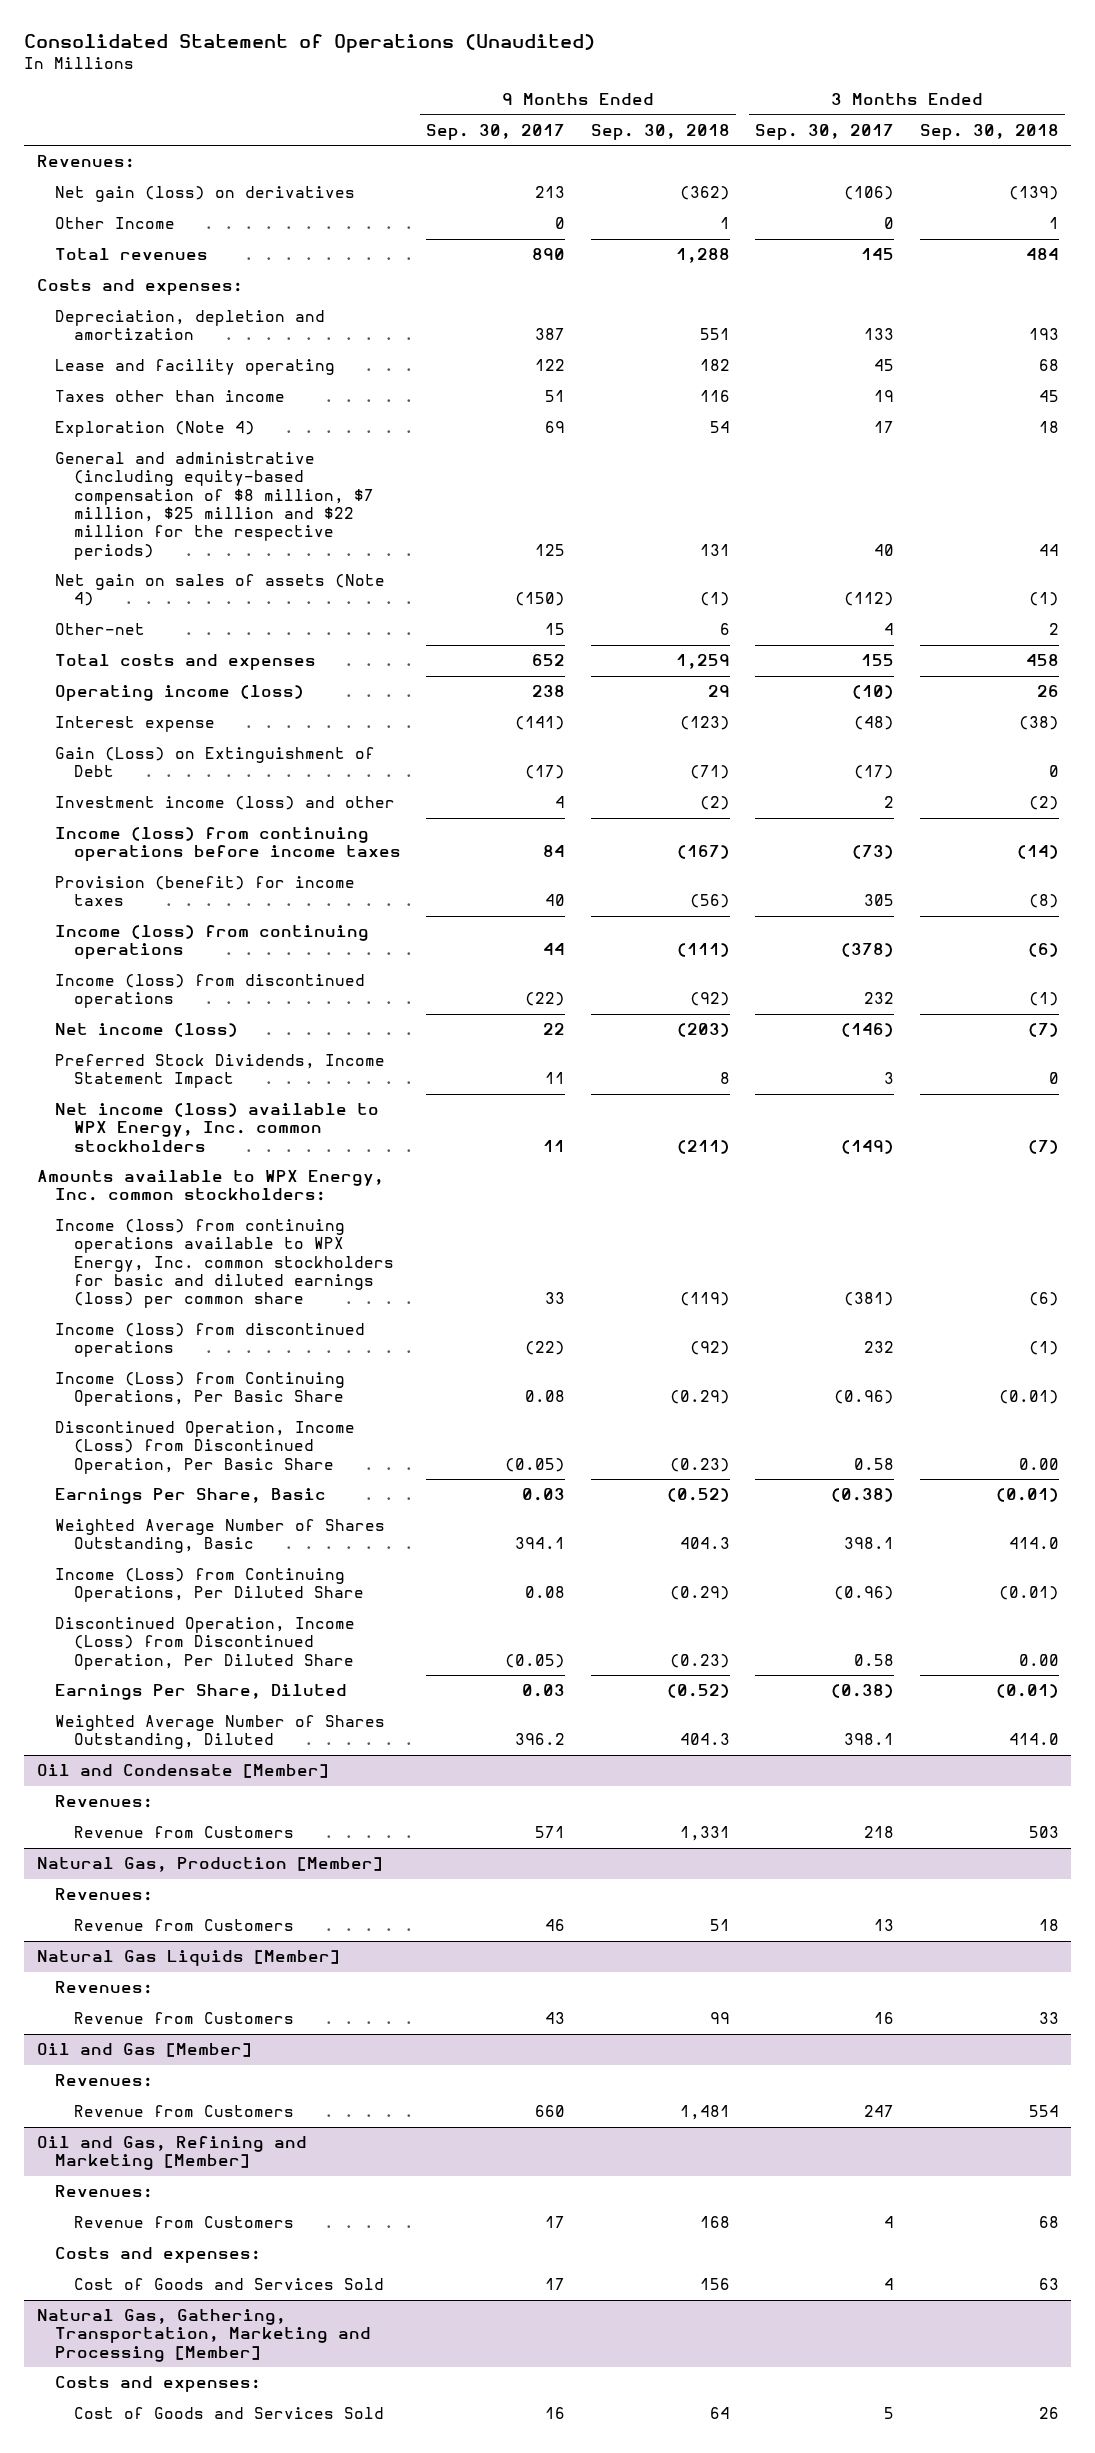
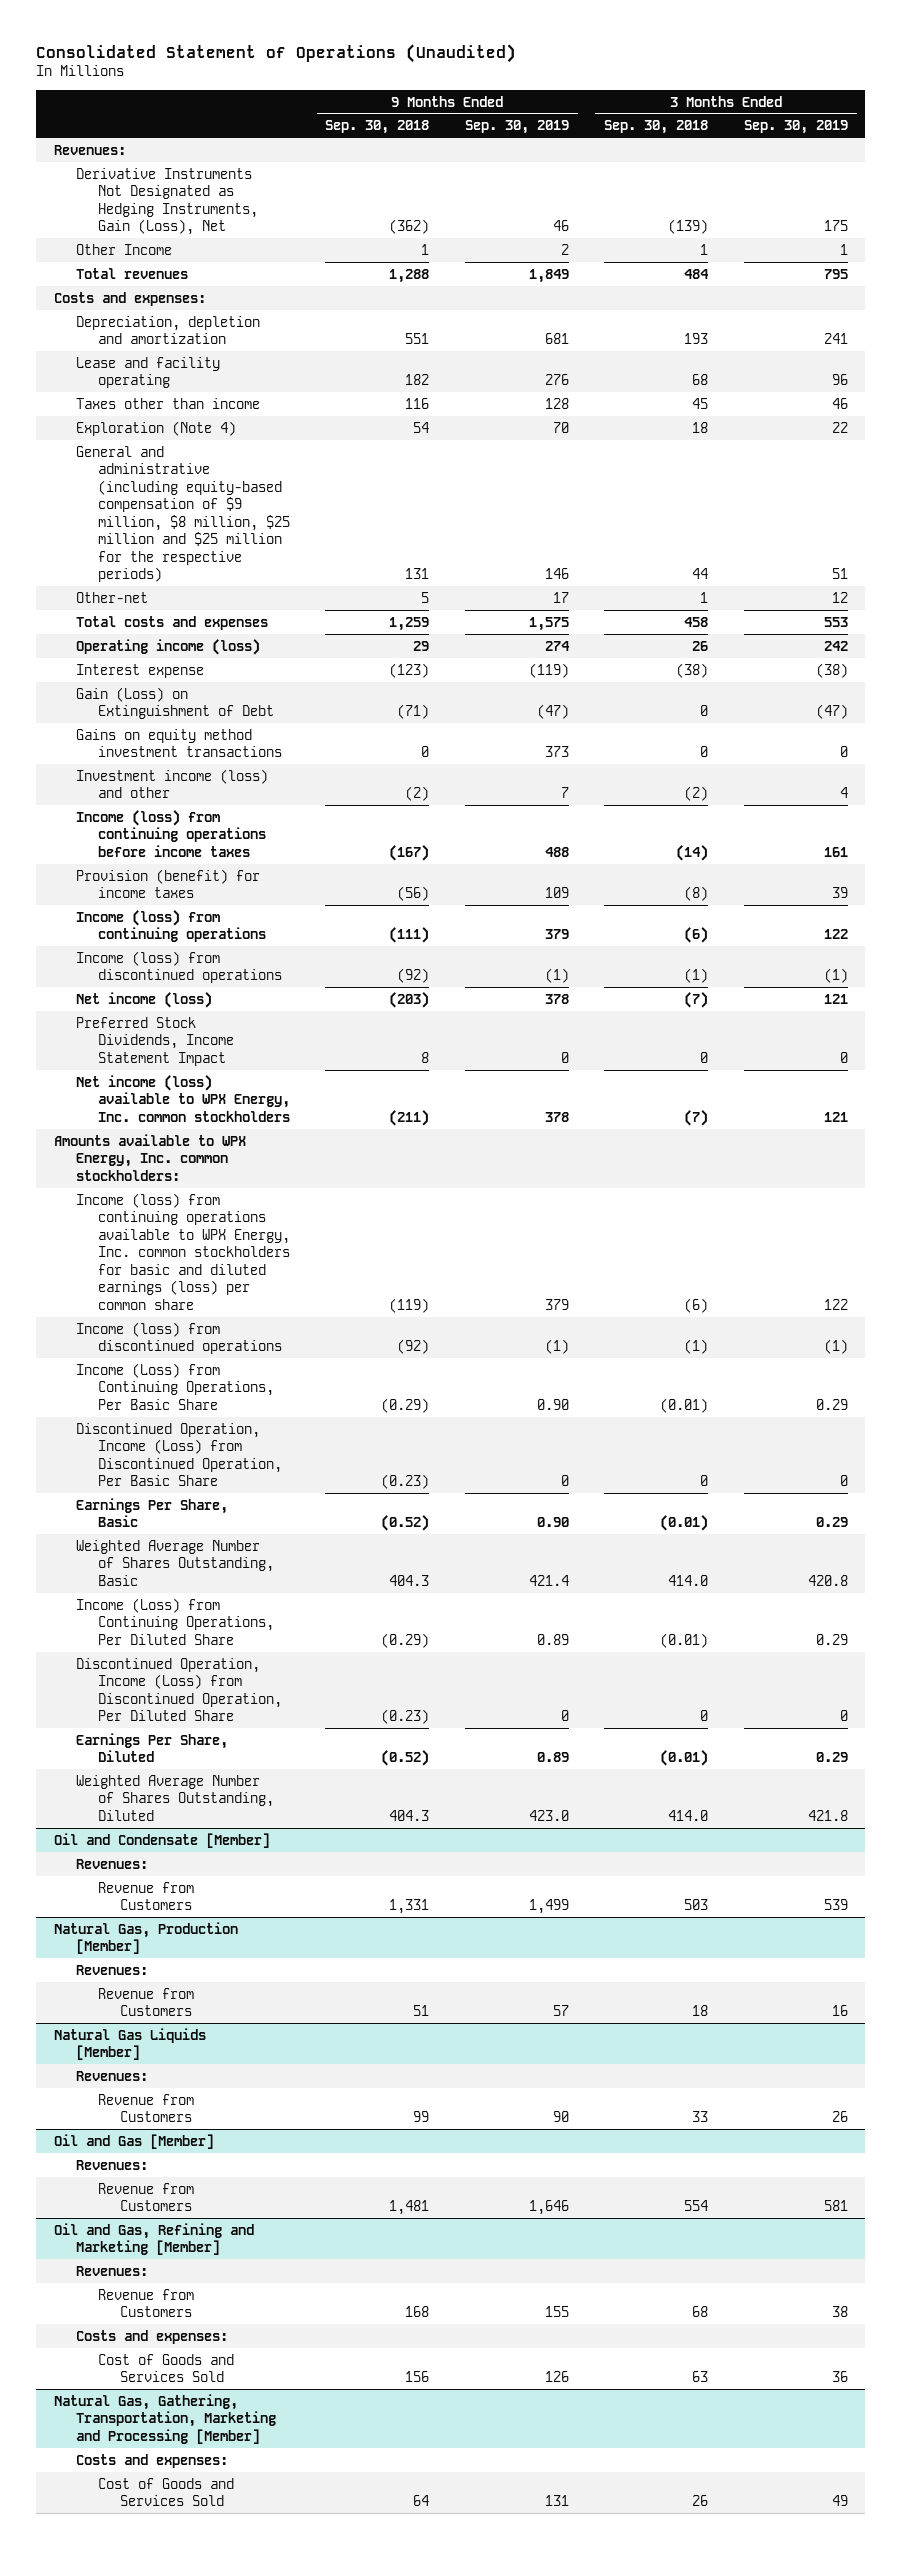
[426,123,566,140] Sep. 30, 2017 -> none
[755,123,895,140] Sep. 30, 2017 -> none
none -> [464,120,569,135] Sep. 30, 2019
none -> [743,120,848,135] Sep. 30, 2019
[55,186,356,203] Net gain (loss) on derivatives -> [75,167,258,236] Derivative Instruments Not Designated as Hedging Instruments, Gain (Loss), Net
[55,574,386,607] Net gain on sales of assets (Note 4) -> none
[55,452,375,560] General and administrative (including equity-based compensation of $8 million, $7 million, $25 million and $22 million for the respective periods) -> [75,445,290,583] General and administrative (including equity-based compensation of $9 million, $8 million, $25 million and $25 million for the respective periods)
[719,623,730,636] 6 -> [421,591,430,603] 5
[1048,623,1059,636] 2 -> [700,591,709,603] 1
none -> [75,728,282,758] Gains on equity method investment transactions
[1018,1457,1059,1470] 0.00 -> [700,1475,709,1487] 0
[1018,1653,1059,1666] 0.00 -> [700,1710,709,1722] 0

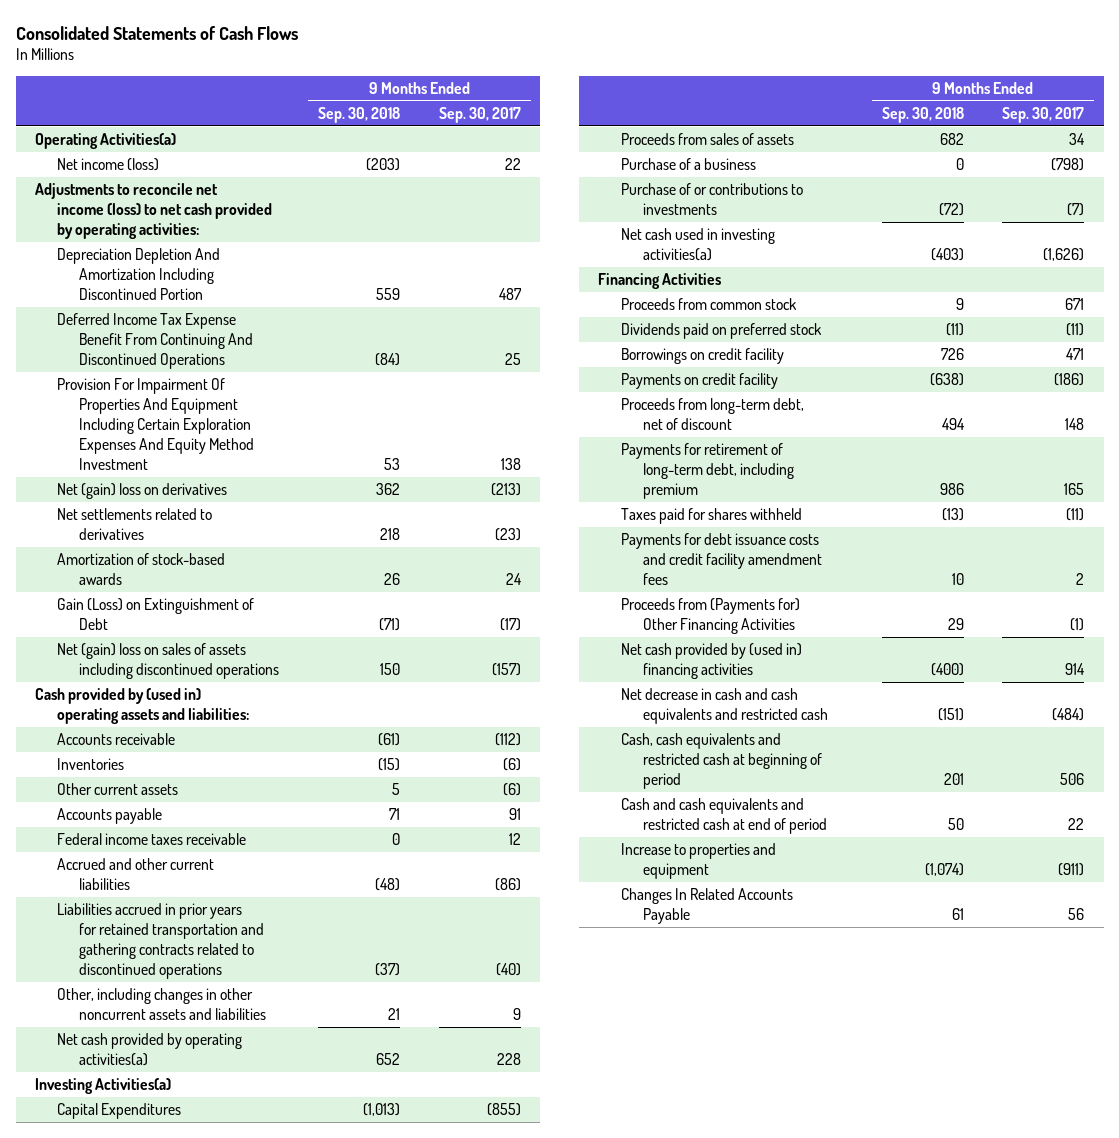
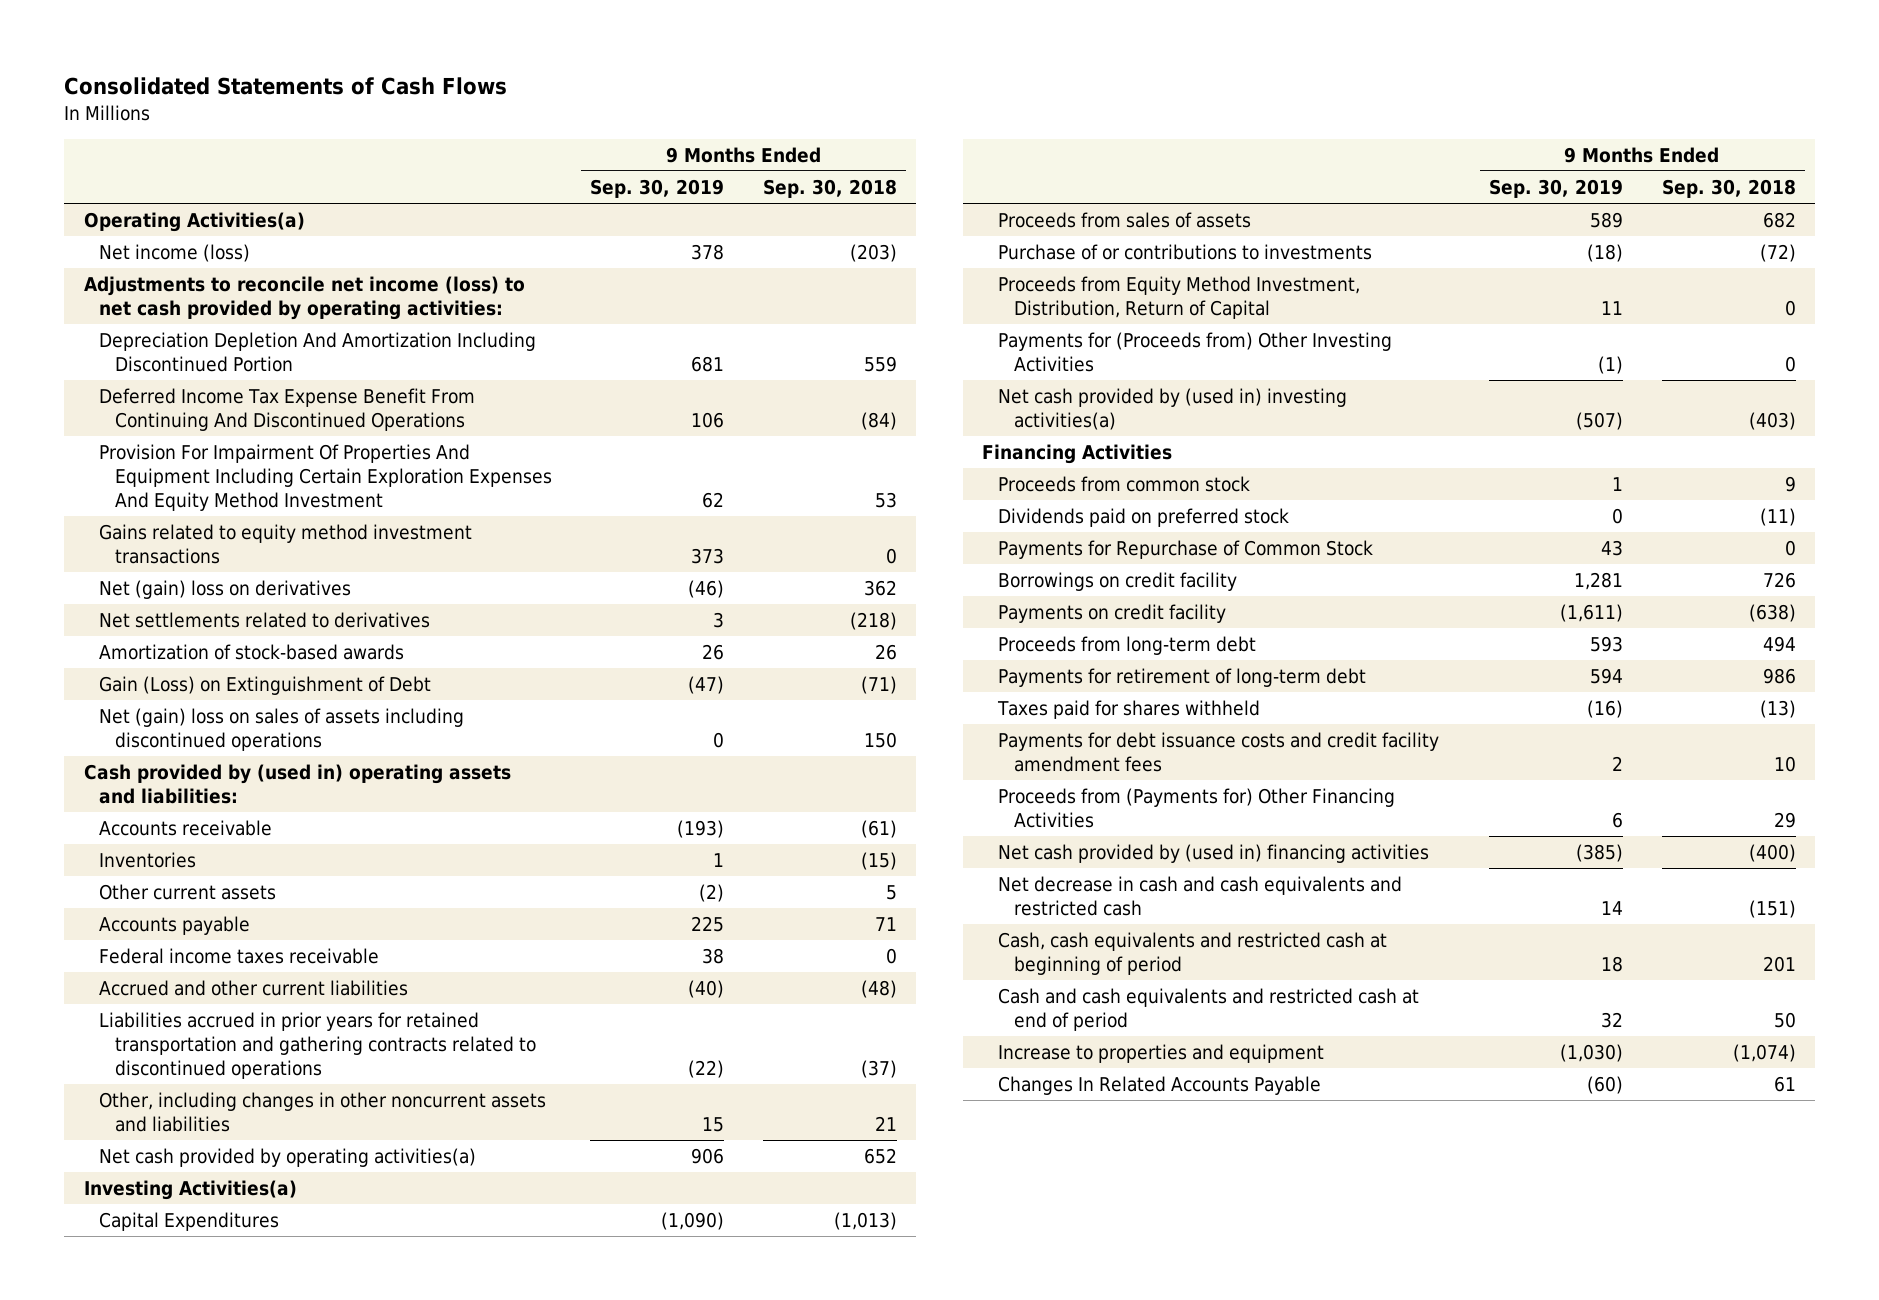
[439,107,522,124] Sep. 30, 2017 -> none
none -> [590,178,725,198] Sep. 30, 2019
none -> [99,524,473,565] Gains related to equity method investment transactions
[380,528,401,541] 218 -> [849,612,897,631] (218)
[620,158,756,171] Purchase of a business -> none
none -> [998,276,1361,320] Proceeds from Equity Method Investment, Distribution, Return of Capital
none -> [998,332,1393,373] Payments for (Proceeds from) Other Investing Activities
[620,228,775,262] Net cash used in investing activities(a) -> [998,388,1348,431] Net cash provided by (used in) investing activities(a)
none -> [998,540,1374,560] Payments for Repurchase of Common Stock
[620,398,804,431] Proceeds from long-term debt, net of discount -> [998,636,1257,656] Proceeds from long-term debt
[620,443,794,499] Payments for retirement of long-term debt, including premium -> [998,668,1367,688] Payments for retirement of long-term debt

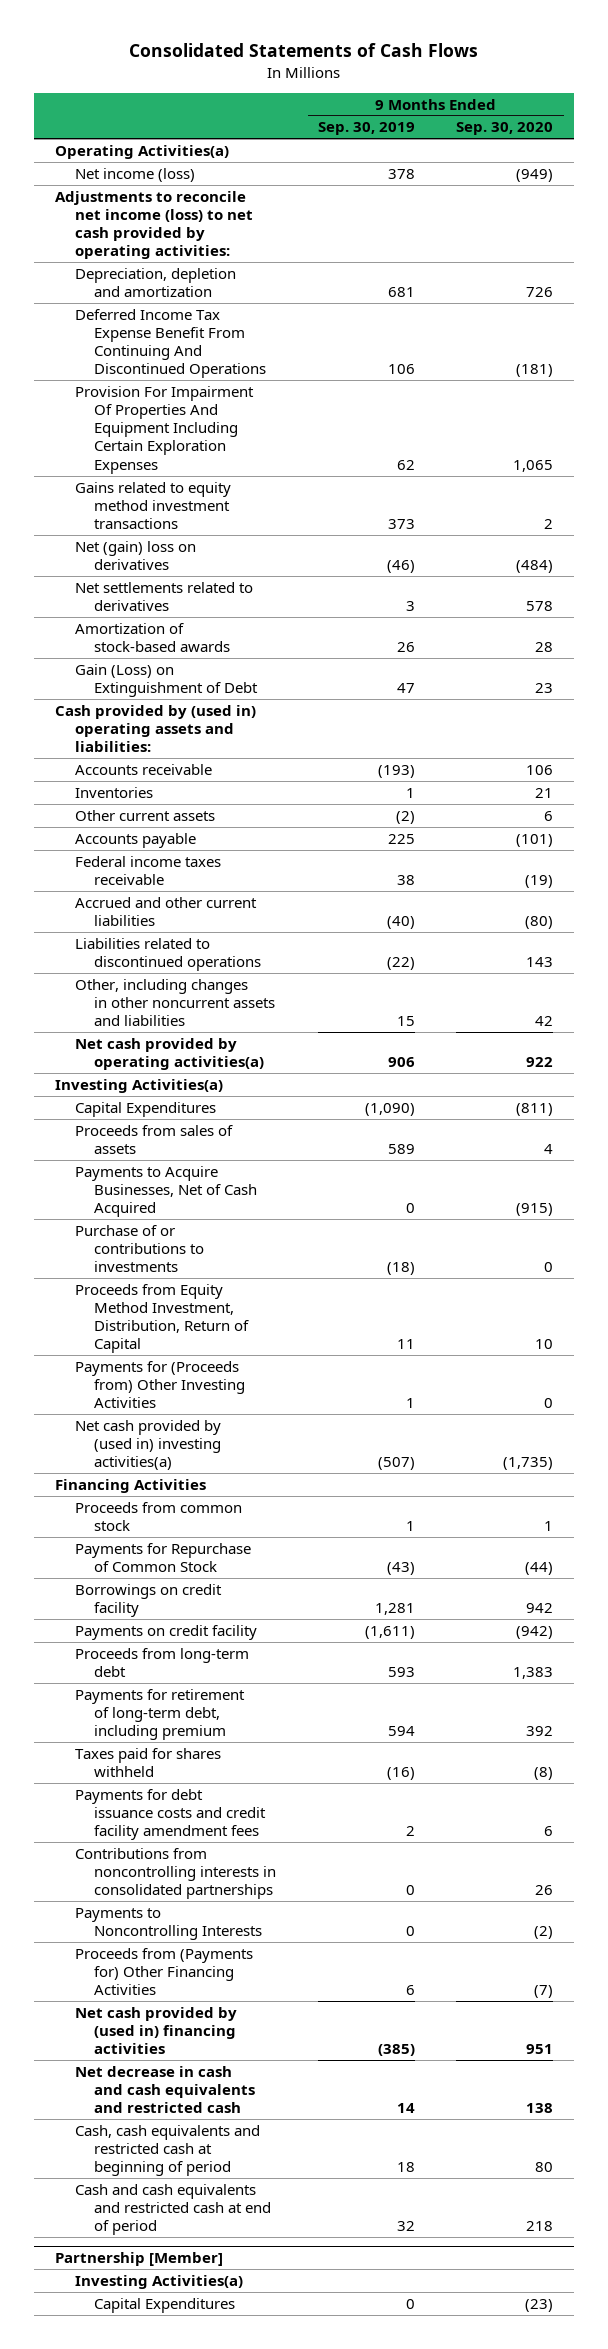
[762,178,897,198] Sep. 30, 2018 -> none
none -> [456,122,554,136] Sep. 30, 2020
[99,332,537,373] Depreciation Depletion And Amortization Including Discontinued Portion -> [74,267,236,298] Depreciation, depletion and amortization
[99,444,553,512] Provision For Impairment Of Properties And Equipment Including Certain Exploration Expenses And Equity Method Investment -> [74,385,254,474] Provision For Impairment Of Properties And Equipment Including Certain Exploration Expenses
[99,708,465,752] Net (gain) loss on sales of assets including discontinued operations -> none
[688,676,725,695] (47) -> [396,683,415,694] 47
[99,1012,537,1080] Liabilities accrued in prior years for retained transportation and gathering contracts related to discontinued operations -> [74,937,262,972] Liabilities related to discontinued operations
none -> [74,1165,258,1218] Payments to Acquire Businesses, Net of Cash Acquired
[1598,356,1624,375] (1) -> [405,1398,415,1409] 1
[998,508,1290,528] Dividends paid on preferred stock -> none
[1601,540,1624,557] 43 -> [386,1562,415,1576] (43)
[998,668,1367,688] Payments for retirement of long-term debt -> [74,1688,245,1741] Payments for retirement of long-term debt, including premium
none -> [74,1847,277,1900] Contributions from noncontrolling interests in consolidated partnerships
none -> [74,1907,263,1941] Payments to Noncontrolling Interests
[998,1044,1325,1064] Increase to properties and equipment -> none
[998,1076,1322,1096] Changes In Related Accounts Payable -> none
none -> [54,2251,223,2266] Partnership [Member]
none -> [74,2274,243,2289] Investing Activities(a)
none -> [94,2297,236,2313] Capital Expenditures

